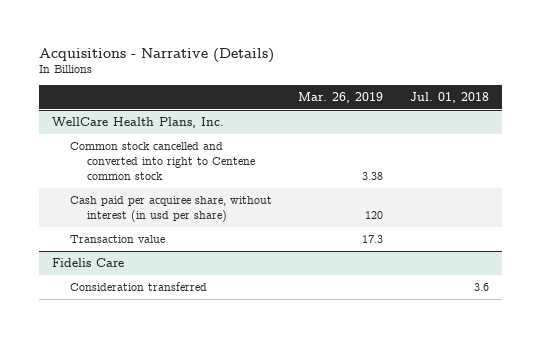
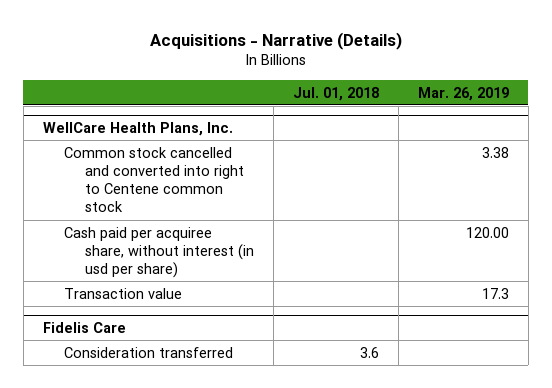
[365,210,384,219] 120 -> [465,226,509,238] 120.00

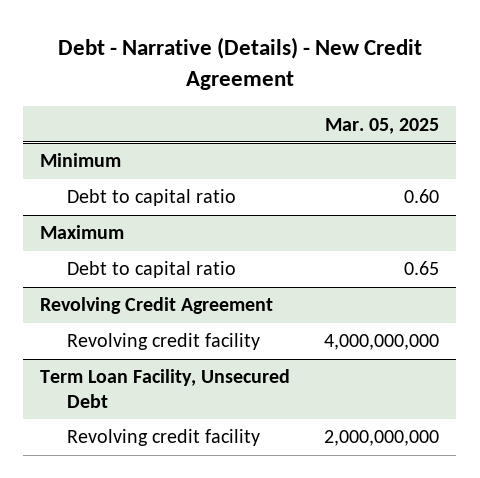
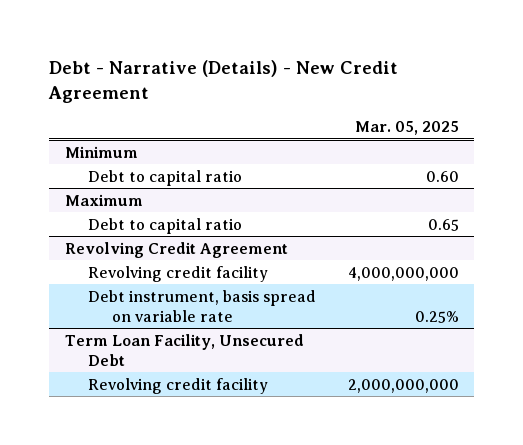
none -> [88,289,317,322] Debt instrument, basis spread on variable rate

